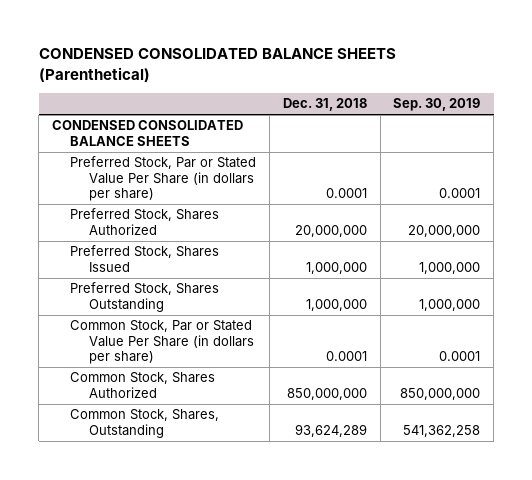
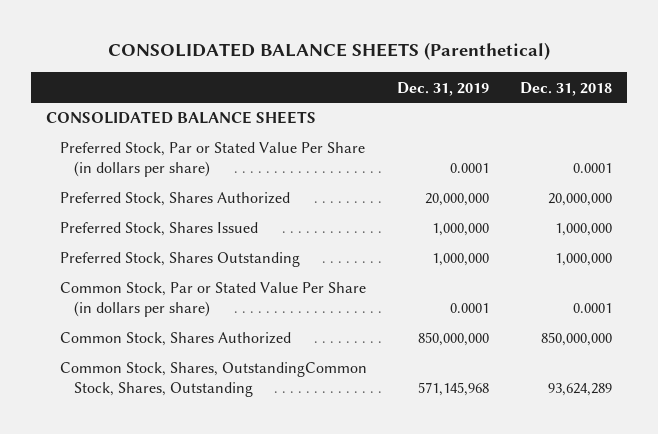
[38,48,396,82] CONDENSED CONSOLIDATED BALANCE SHEETS (Parenthetical) -> [107,42,550,61] CONSOLIDATED BALANCE SHEETS (Parenthetical)
[393,98,481,112] Sep. 30, 2019 -> none
none -> [397,81,490,96] Dec. 31, 2019
[52,120,244,146] CONDENSED CONSOLIDATED BALANCE SHEETS -> [46,111,317,125] CONSOLIDATED BALANCE SHEETS
[70,409,220,438] Common Stock, Shares, Outstanding -> [60,362,368,398] Common Stock, Shares, OutstandingCommon Stock, Shares, Outstanding

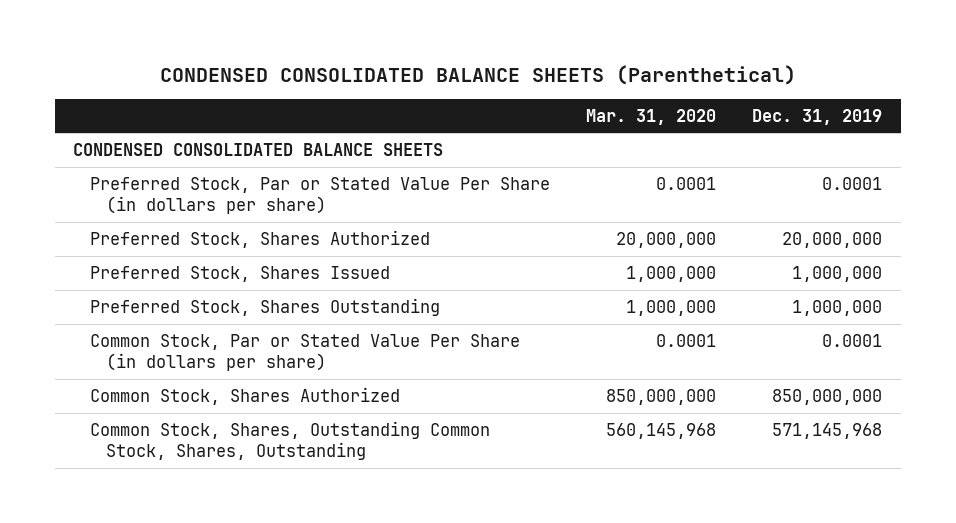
[107,42,550,61] CONSOLIDATED BALANCE SHEETS (Parenthetical) -> [159,64,796,85] CONDENSED CONSOLIDATED BALANCE SHEETS (Parenthetical)
[519,81,612,96] Dec. 31, 2018 -> none
none -> [586,108,717,125] Mar. 31, 2020
[46,111,317,125] CONSOLIDATED BALANCE SHEETS -> [73,143,444,157] CONDENSED CONSOLIDATED BALANCE SHEETS
[60,362,368,398] Common Stock, Shares, OutstandingCommon Stock, Shares, Outstanding -> [89,421,490,461] Common Stock, Shares, Outstanding Common Stock, Shares, Outstanding

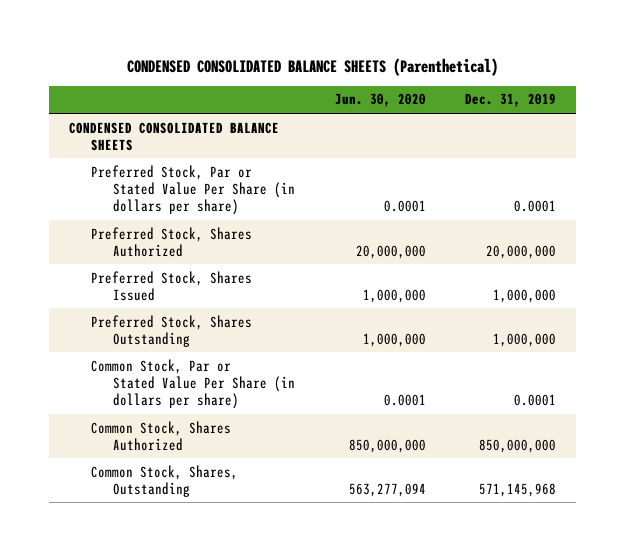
[586,108,717,125] Mar. 31, 2020 -> none
none -> [334,93,426,108] Jun. 30, 2020
[89,421,490,461] Common Stock, Shares, Outstanding Common Stock, Shares, Outstanding -> [91,464,239,497] Common Stock, Shares, Outstanding

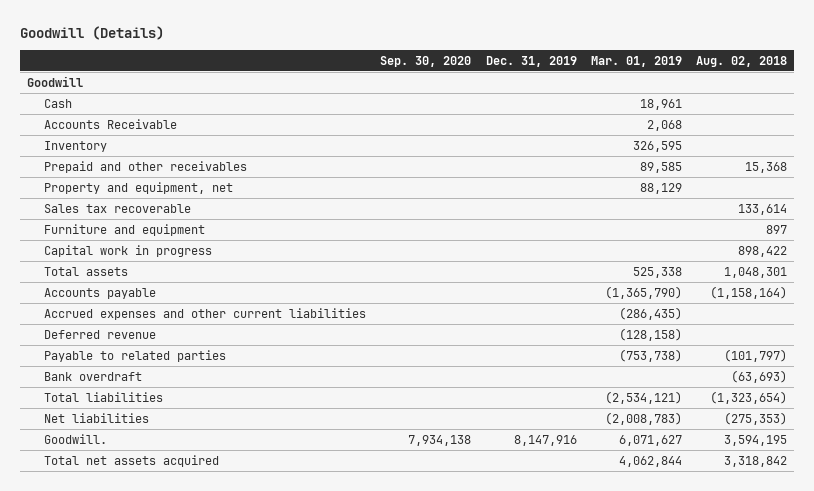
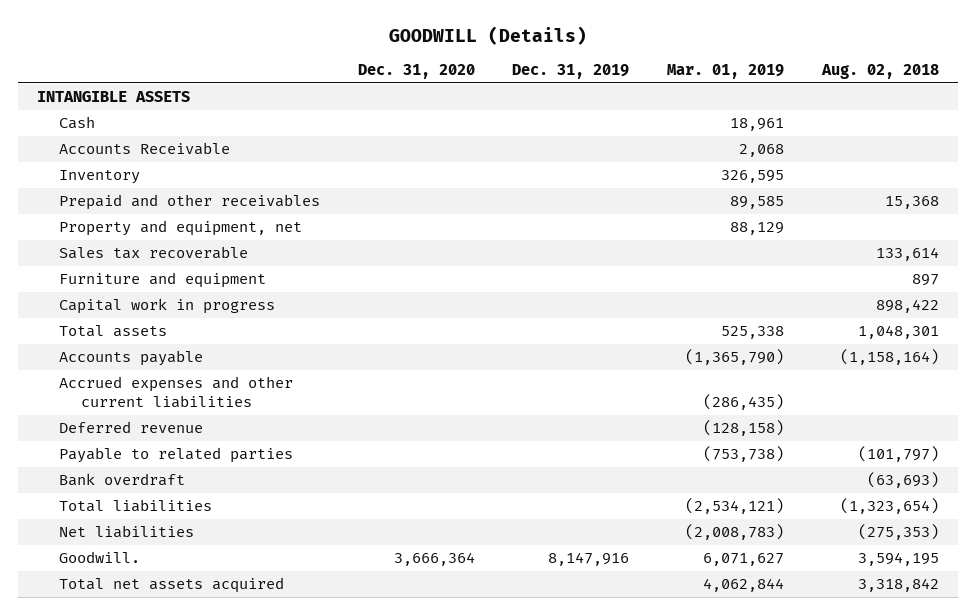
[19,26,164,41] Goodwill (Details) -> [388,25,587,45] GOODWILL (Details)
[380,55,472,67] Sep. 30, 2020 -> none
none -> [357,63,475,79] Dec. 31, 2020
[26,75,83,87] Goodwill -> [37,91,191,103] INTANGIBLE ASSETS

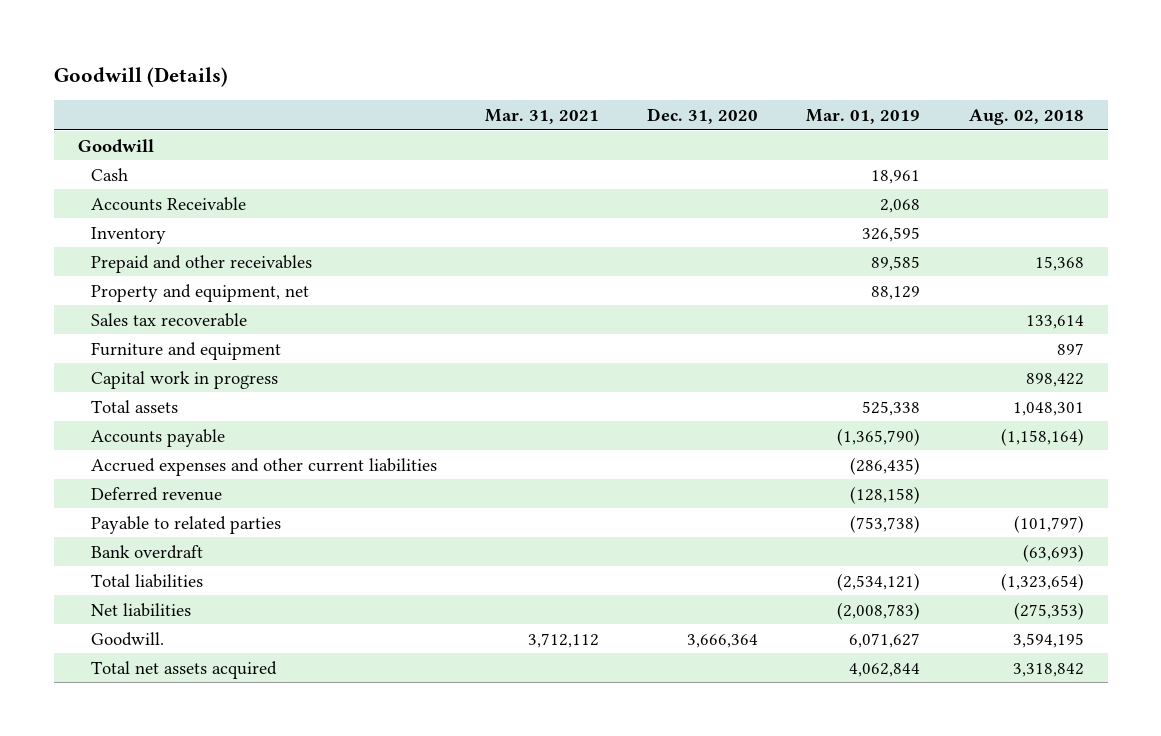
[388,25,587,45] GOODWILL (Details) -> [53,67,228,88] Goodwill (Details)
[512,63,630,79] Dec. 31, 2019 -> none
none -> [484,109,599,125] Mar. 31, 2021
[37,91,191,103] INTANGIBLE ASSETS -> [77,138,154,153] Goodwill

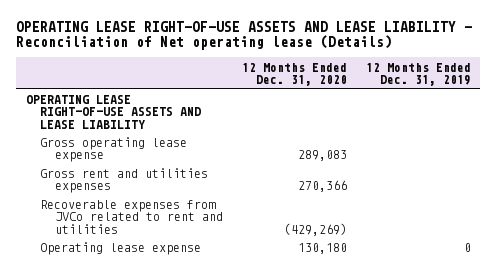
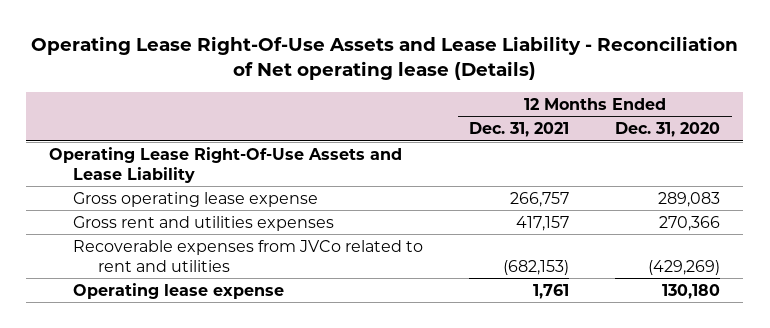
[16,20,473,51] OPERATING LEASE RIGHT-OF-USE ASSETS AND LEASE LIABILITY - Reconciliation of Net operating lease (Details) -> [30,35,738,80] Operating Lease Right-Of-Use Assets and Lease Liability - Reconciliation of Net operating lease (Details)
[365,62,471,86] 12 Months Ended Dec. 31, 2019 -> none
none -> [469,121,570,137] Dec. 31, 2021
[25,95,202,129] OPERATING LEASE RIGHT-OF-USE ASSETS AND LEASE LIABILITY -> [49,146,403,183] Operating Lease Right-Of-Use Assets and Lease Liability

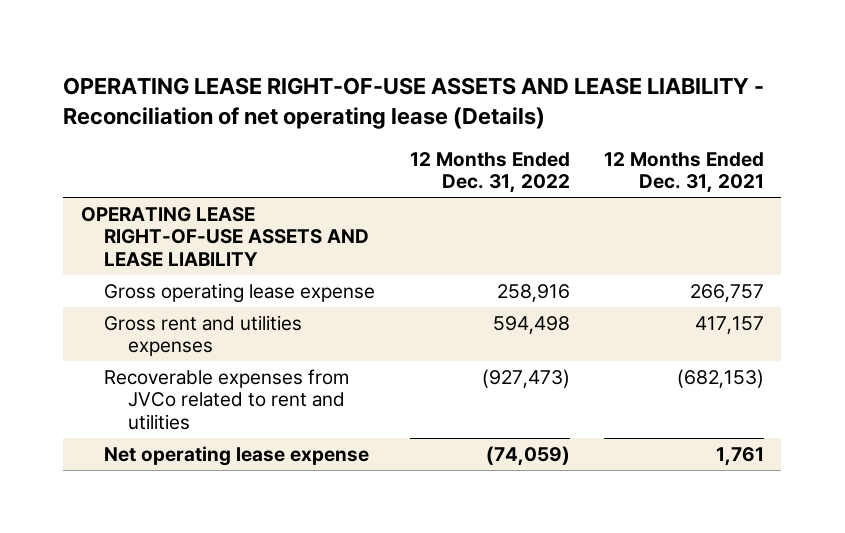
[30,35,738,80] Operating Lease Right-Of-Use Assets and Lease Liability - Reconciliation of Net operating lease (Details) -> [63,76,765,129] OPERATING LEASE RIGHT-OF-USE ASSETS AND LEASE LIABILITY - Reconciliation of net operating lease (Details)
[615,121,721,137] Dec. 31, 2020 -> none
none -> [409,152,570,194] 12 Months Ended Dec. 31, 2022
[49,146,403,183] Operating Lease Right-Of-Use Assets and Lease Liability -> [80,206,370,267] OPERATING LEASE RIGHT-OF-USE ASSETS AND LEASE LIABILITY
[73,282,285,299] Operating lease expense -> [104,445,370,466] Net operating lease expense

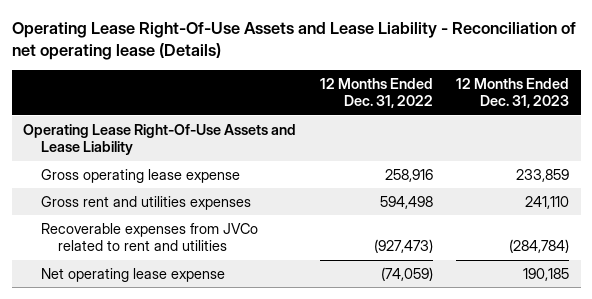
[63,76,765,129] OPERATING LEASE RIGHT-OF-USE ASSETS AND LEASE LIABILITY - Reconciliation of net operating lease (Details) -> [11,21,576,60] Operating Lease Right-Of-Use Assets and Lease Liability - Reconciliation of net operating lease (Details)
[603,152,764,194] 12 Months Ended Dec. 31, 2021 -> none
none -> [455,78,569,109] 12 Months Ended Dec. 31, 2023
[80,206,370,267] OPERATING LEASE RIGHT-OF-USE ASSETS AND LEASE LIABILITY -> [23,123,297,156] Operating Lease Right-Of-Use Assets and Lease Liability

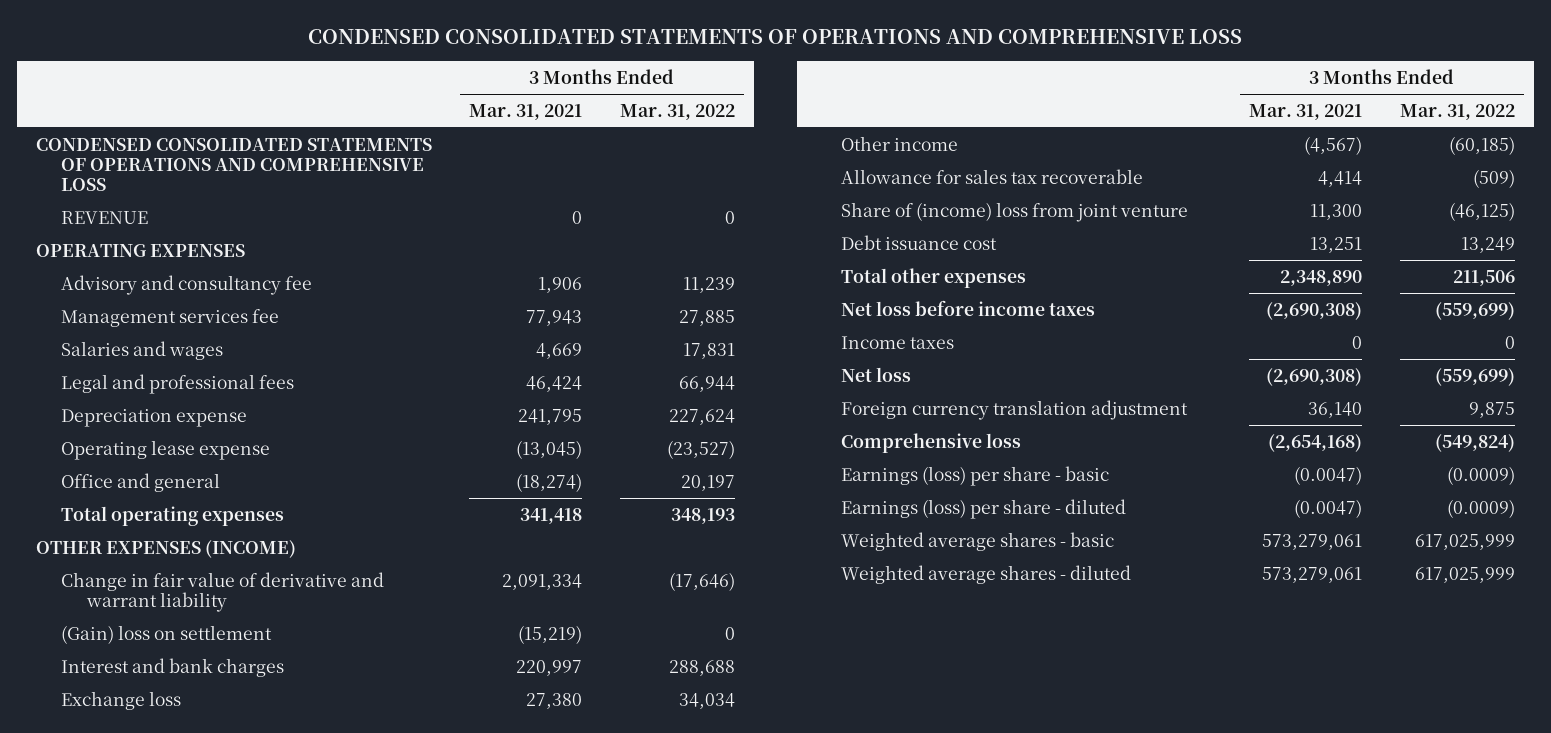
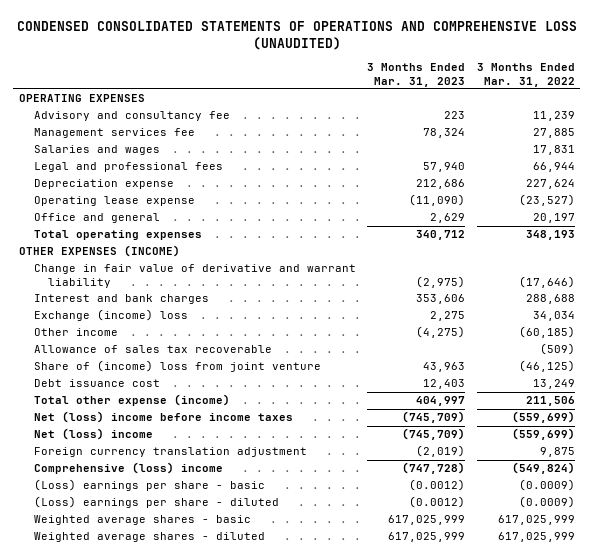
[308,29,1243,45] CONDENSED CONSOLIDATED STATEMENTS OF OPERATIONS AND COMPREHENSIVE LOSS -> [16,20,577,50] CONDENSED CONSOLIDATED STATEMENTS OF OPERATIONS AND COMPREHENSIVE LOSS (UNAUDITED)
[469,103,583,120] Mar. 31, 2021 -> none
none -> [367,63,466,87] 3 Months Ended Mar. 31, 2023
[35,137,432,191] CONDENSED CONSOLIDATED STATEMENTS OF OPERATIONS AND COMPREHENSIVE LOSS -> none
[61,210,149,224] REVENUE -> none
[61,624,273,644] (Gain) loss on settlement -> none
[61,690,182,710] Exchange loss -> [33,309,188,322] Exchange (income) loss
[841,168,1144,184] Allowance for sales tax recoverable -> [33,345,272,354] Allowance of sales tax recoverable
[841,335,955,349] Income taxes -> none
[841,267,1027,288] Total other expenses -> [33,394,230,407] Total other expense (income)
[841,299,1096,316] Net loss before income taxes -> [33,411,293,424] Net (loss) income before income taxes
[841,366,912,382] Net loss -> [33,428,153,441] Net (loss) income
[841,432,1022,453] Comprehensive loss -> [33,462,223,475] Comprehensive (loss) income
[841,465,1110,486] Earnings (loss) per share - basic -> [33,479,265,492] (Loss) earnings per share - basic
[841,498,1127,519] Earnings (loss) per share - diluted -> [33,496,279,509] (Loss) earnings per share - diluted

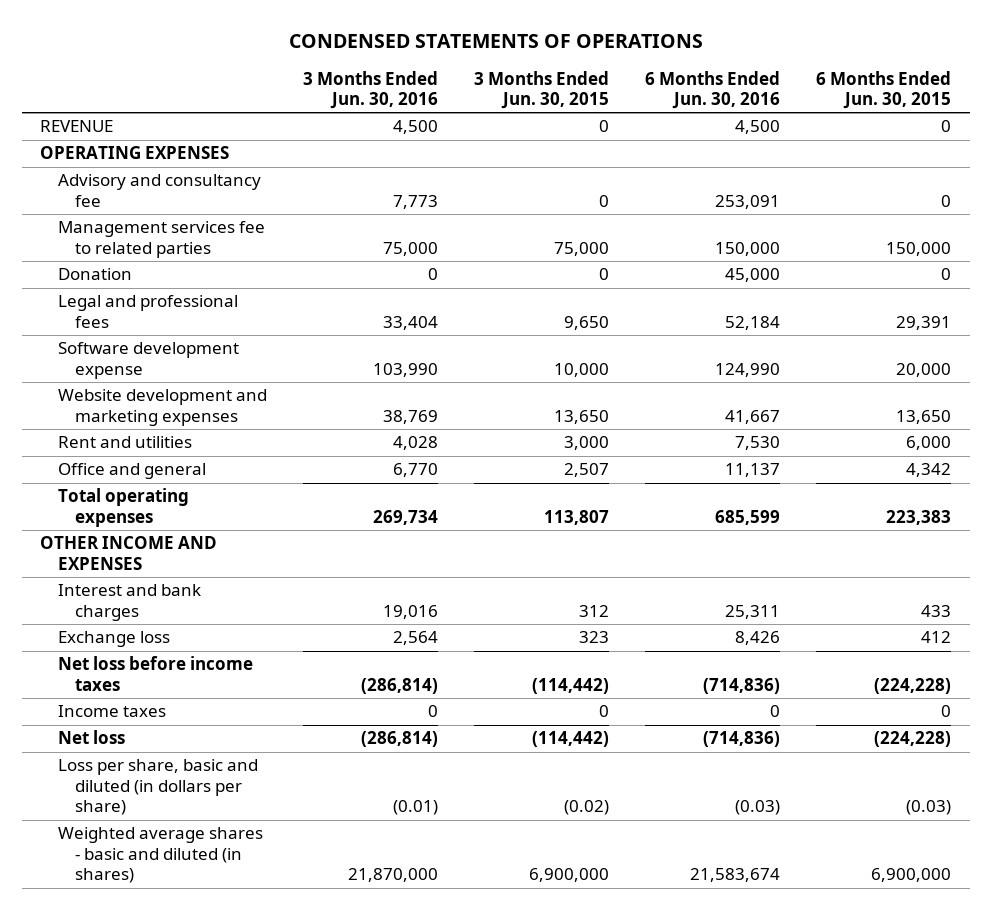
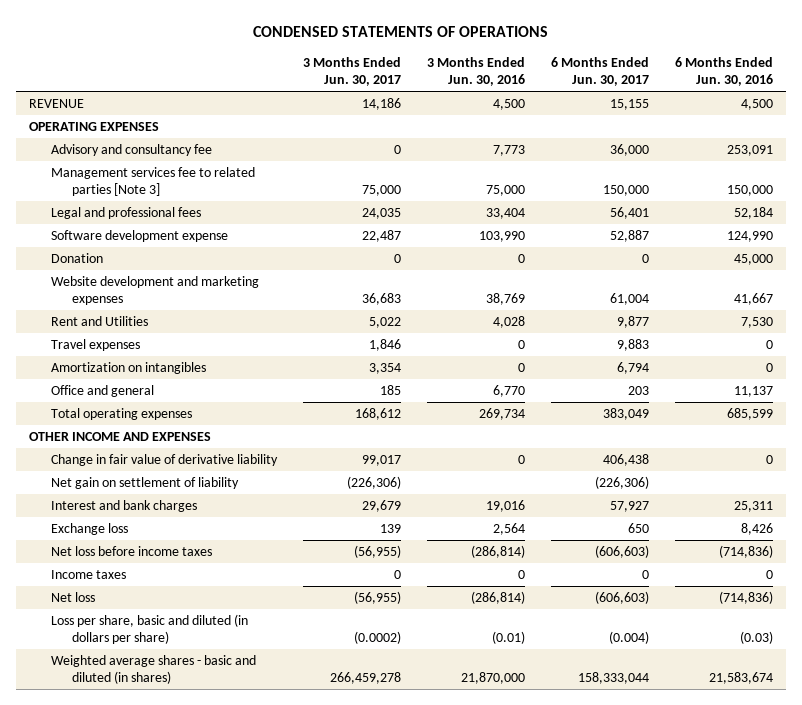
[473,70,609,109] 3 Months Ended Jun. 30, 2015 -> none
[816,70,952,109] 6 Months Ended Jun. 30, 2015 -> none
none -> [302,57,401,87] 3 Months Ended Jun. 30, 2017
none -> [551,57,650,87] 6 Months Ended Jun. 30, 2017
[57,221,265,258] Management services fee to related parties -> [50,167,255,197] Management services fee to related parties [Note 3]
[57,268,132,281] Donation -> [50,253,103,264] Donation
[57,436,192,449] Rent and utilities -> [50,316,148,327] Rent and Utilities
none -> [50,339,140,352] Travel expenses
none -> [50,362,206,375] Amortization on intangibles
none -> [50,454,278,467] Change in fair value of derivative liability
none -> [50,477,239,490] Net gain on settlement of liability

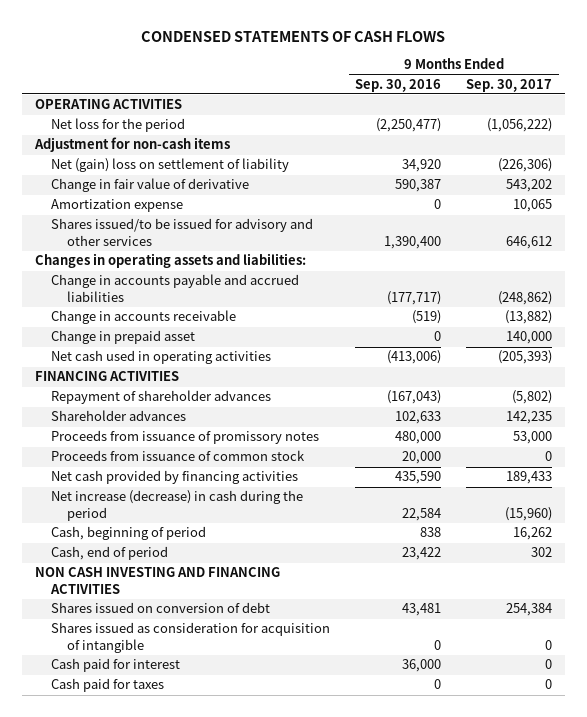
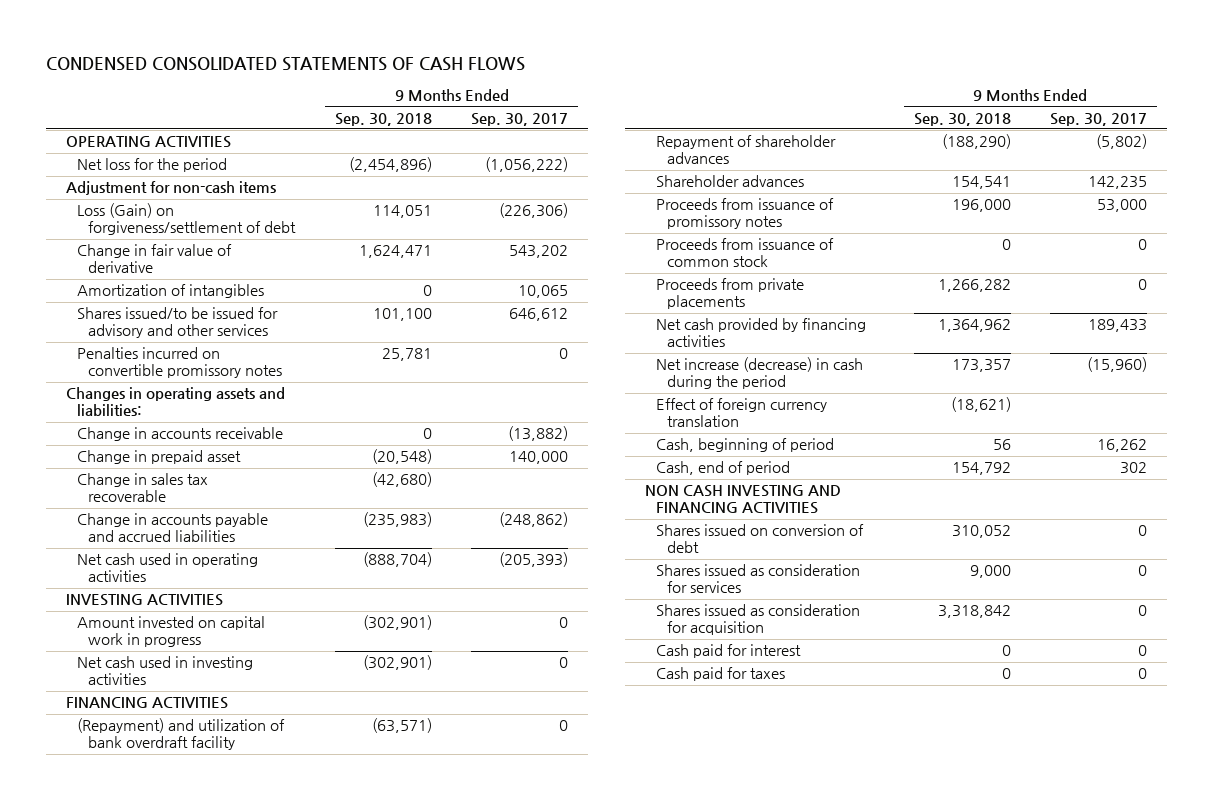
[141,30,446,42] CONDENSED STATEMENTS OF CASH FLOWS -> [46,56,526,71] CONDENSED CONSOLIDATED STATEMENTS OF CASH FLOWS
[354,78,441,92] Sep. 30, 2016 -> none
none -> [334,112,432,126] Sep. 30, 2018
[50,158,289,173] Net (gain) loss on settlement of liability -> [77,203,297,236] Loss (Gain) on forgiveness/settlement of debt
[50,199,183,213] Amortization expense -> [77,284,265,299] Amortization of intangibles
none -> [77,347,283,379] Penalties incurred on convertible promissory notes
none -> [77,473,209,503] Change in sales tax recoverable
[50,274,299,302] Change in accounts payable and accrued liabilities -> [77,513,269,543] Change in accounts payable and accrued liabilities
none -> [66,594,224,607] INVESTING ACTIVITIES
none -> [77,616,266,648] Amount invested on capital work in progress
none -> [77,656,254,686] Net cash used in investing activities
none -> [77,718,286,751] (Repayment) and utilization of bank overdraft facility
none -> [655,278,804,310] Proceeds from private placements
none -> [655,398,827,428] Effect of foreign currency translation
[506,603,553,617] 254,384 -> [1138,525,1148,537] 0
[50,622,330,653] Shares issued as consideration for acquisition of intangible -> [655,564,860,594] Shares issued as consideration for services
none -> [655,604,860,636] Shares issued as consideration for acquisition

